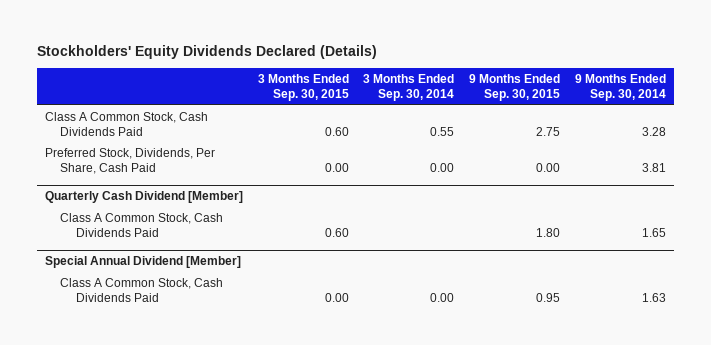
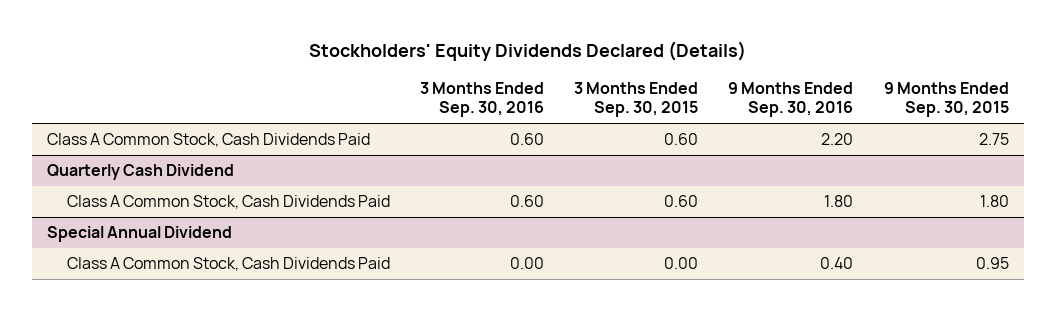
[363,73,455,102] 3 Months Ended Sep. 30, 2014 -> none
[575,73,667,102] 9 Months Ended Sep. 30, 2014 -> none
none -> [420,82,545,118] 3 Months Ended Sep. 30, 2016
none -> [728,82,854,118] 9 Months Ended Sep. 30, 2016
[44,147,215,174] Preferred Stock, Dividends, Per Share, Cash Paid -> none
[44,191,243,204] Quarterly Cash Dividend [Member] -> [47,164,235,181] Quarterly Cash Dividend
[44,256,241,269] Special Annual Dividend [Member] -> [47,226,233,243] Special Annual Dividend

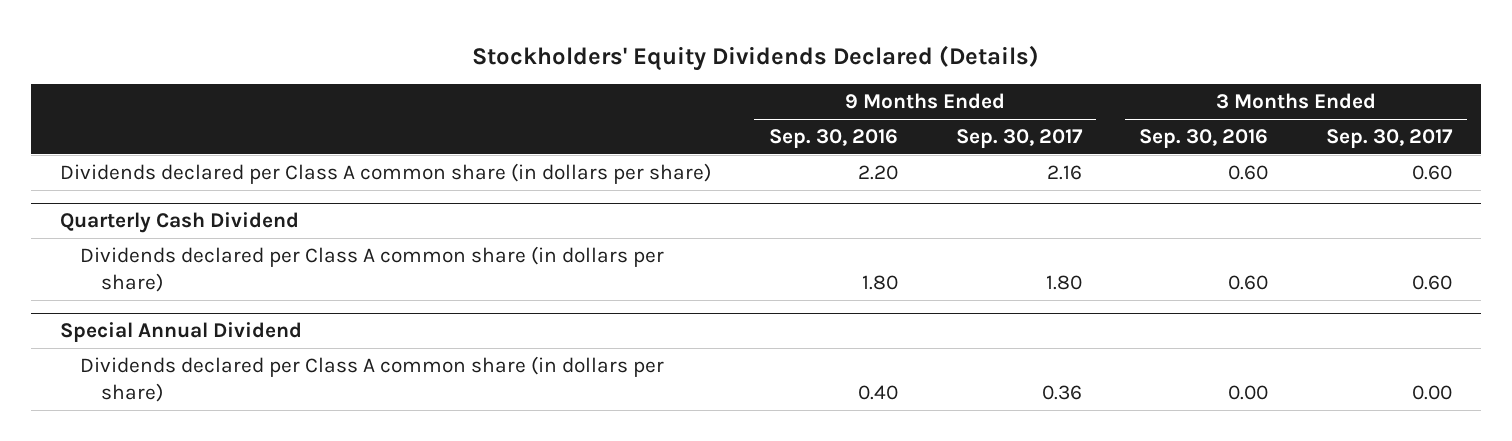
[574,82,699,118] 3 Months Ended Sep. 30, 2015 -> none
[883,82,1009,118] 9 Months Ended Sep. 30, 2015 -> none
none -> [955,129,1083,149] Sep. 30, 2017
none -> [1326,129,1454,149] Sep. 30, 2017
[47,133,371,148] Class A Common Stock, Cash Dividends Paid -> [60,162,712,184] Dividends declared per Class A common share (in dollars per share)
[67,195,391,210] Class A Common Stock, Cash Dividends Paid -> [80,245,665,292] Dividends declared per Class A common share (in dollars per share)
[67,257,391,272] Class A Common Stock, Cash Dividends Paid -> [80,355,665,402] Dividends declared per Class A common share (in dollars per share)

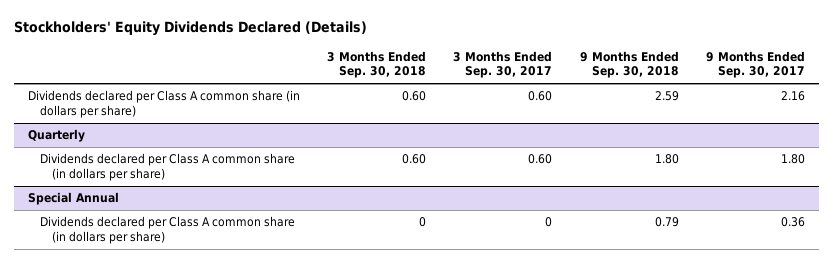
[768,129,898,149] Sep. 30, 2016 -> none
[1139,129,1269,149] Sep. 30, 2016 -> none
none -> [326,50,426,79] 3 Months Ended Sep. 30, 2018
none -> [579,50,679,79] 9 Months Ended Sep. 30, 2018
[60,212,300,234] Quarterly Cash Dividend -> [27,129,85,143] Quarterly
[60,322,303,343] Special Annual Dividend -> [27,192,119,206] Special Annual
[1412,384,1453,400] 0.00 -> [545,217,553,228] 0

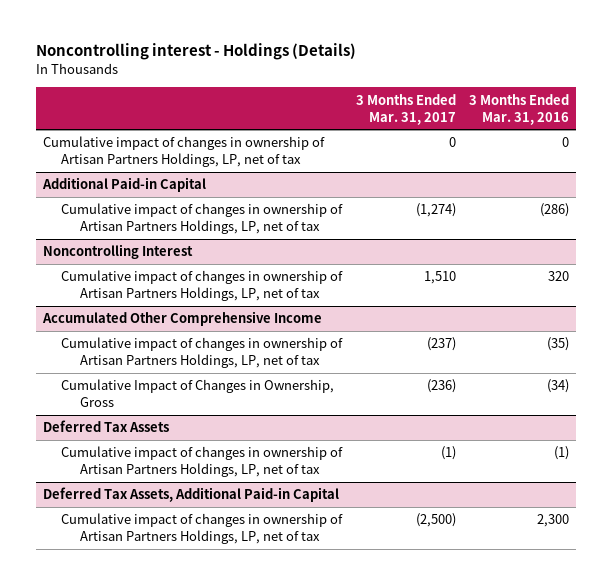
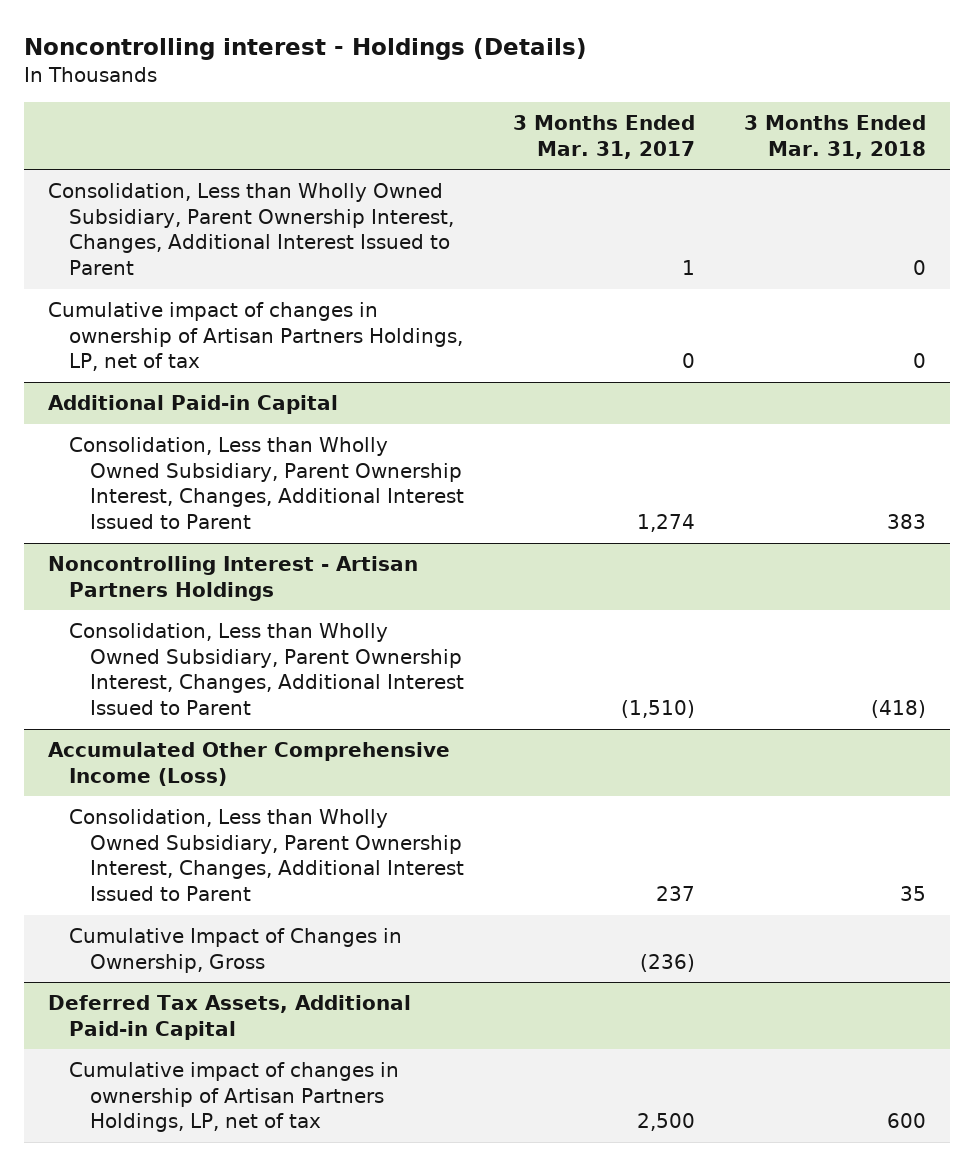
[468,93,569,125] 3 Months Ended Mar. 31, 2016 -> none
none -> [743,114,926,159] 3 Months Ended Mar. 31, 2018
none -> [48,183,455,276] Consolidation, Less than Wholly Owned Subsidiary, Parent Ownership Interest, Changes, Additional Interest Issued to Parent
[61,203,344,235] Cumulative impact of changes in ownership of Artisan Partners Holdings, LP, net of tax -> none
[61,270,344,302] Cumulative impact of changes in ownership of Artisan Partners Holdings, LP, net of tax -> none
[61,337,344,369] Cumulative impact of changes in ownership of Artisan Partners Holdings, LP, net of tax -> none
none -> [69,437,465,530] Consolidation, Less than Wholly Owned Subsidiary, Parent Ownership Interest, Changes, Additional Interest Issued to Parent
[42,244,193,260] Noncontrolling Interest -> [48,556,419,601] Noncontrolling Interest - Artisan Partners Holdings
none -> [69,623,465,716] Consolidation, Less than Wholly Owned Subsidiary, Parent Ownership Interest, Changes, Additional Interest Issued to Parent
[41,311,322,327] Accumulated Other Comprehensive Income -> [48,742,451,786] Accumulated Other Comprehensive Income (Loss)
none -> [69,809,465,902] Consolidation, Less than Wholly Owned Subsidiary, Parent Ownership Interest, Changes, Additional Interest Issued to Parent
[42,420,169,433] Deferred Tax Assets -> none
[61,446,344,478] Cumulative impact of changes in ownership of Artisan Partners Holdings, LP, net of tax -> none
[415,513,456,528] (2,500) -> [637,1113,696,1132] 2,500

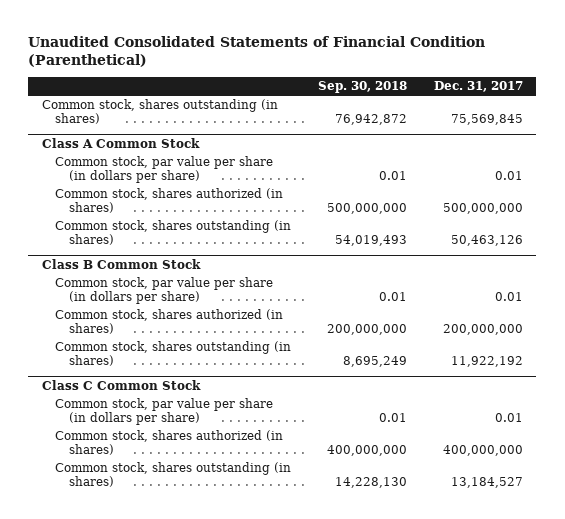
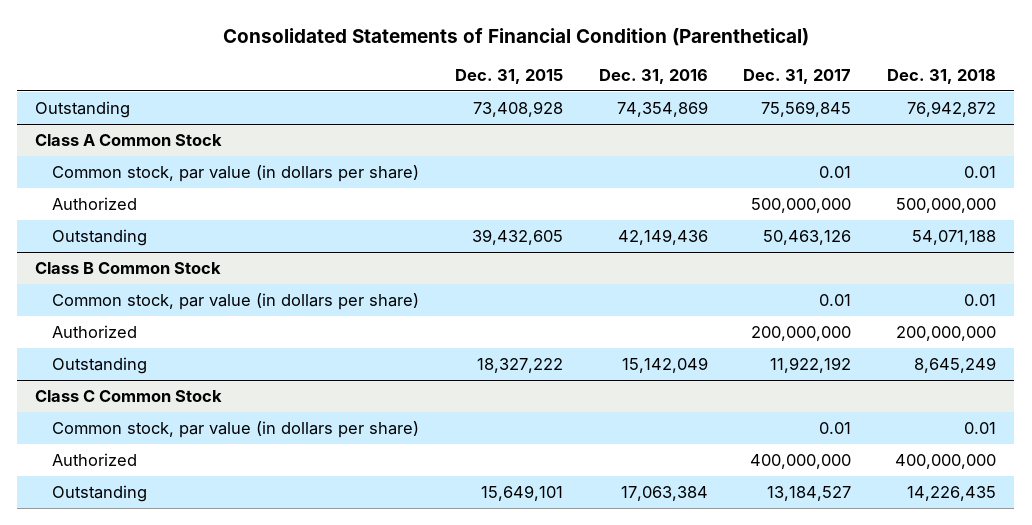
[28,35,486,68] Unaudited Consolidated Statements of Financial Condition (Parenthetical) -> [222,27,809,46] Consolidated Statements of Financial Condition (Parenthetical)
[318,81,408,94] Sep. 30, 2018 -> none
none -> [454,69,563,85] Dec. 31, 2015
none -> [598,69,708,85] Dec. 31, 2016
none -> [887,69,997,85] Dec. 31, 2018
[41,99,278,125] Common stock, shares outstanding (in shares) -> [35,100,131,118] Outstanding
[55,156,274,184] Common stock, par value per share (in dollars per share) -> [51,164,419,182] Common stock, par value (in dollars per share)
[55,188,284,214] Common stock, shares authorized (in shares) -> [51,196,137,210] Authorized
[55,220,292,246] Common stock, shares outstanding (in shares) -> [51,228,147,246] Outstanding
[55,277,274,305] Common stock, par value per share (in dollars per share) -> [51,292,419,310] Common stock, par value (in dollars per share)
[55,309,284,335] Common stock, shares authorized (in shares) -> [51,324,137,338] Authorized
[55,341,292,367] Common stock, shares outstanding (in shares) -> [51,356,147,374] Outstanding
[55,398,274,426] Common stock, par value per share (in dollars per share) -> [51,420,419,438] Common stock, par value (in dollars per share)
[55,430,284,456] Common stock, shares authorized (in shares) -> [51,452,137,466] Authorized
[55,462,292,488] Common stock, shares outstanding (in shares) -> [51,484,147,502] Outstanding

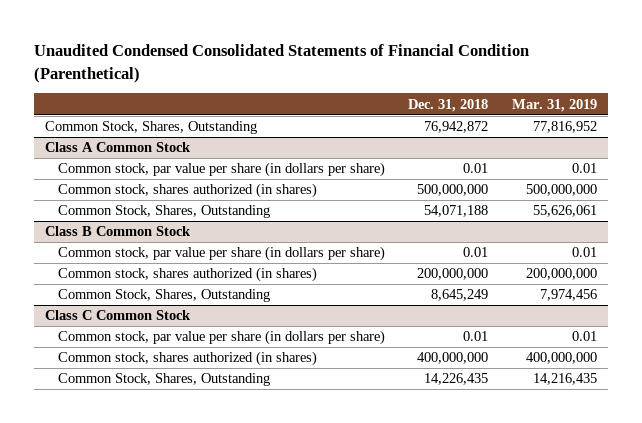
[222,27,809,46] Consolidated Statements of Financial Condition (Parenthetical) -> [33,44,529,83] Unaudited Condensed Consolidated Statements of Financial Condition (Parenthetical)
[454,69,563,85] Dec. 31, 2015 -> none
[598,69,708,85] Dec. 31, 2016 -> none
[743,69,852,85] Dec. 31, 2017 -> none
none -> [511,98,597,112] Mar. 31, 2019
[35,100,131,118] Outstanding -> [45,121,258,135] Common Stock, Shares, Outstanding
[51,164,419,182] Common stock, par value (in dollars per share) -> [58,162,386,178] Common stock, par value per share (in dollars per share)
[51,196,137,210] Authorized -> [58,183,318,199] Common stock, shares authorized (in shares)
[51,228,147,246] Outstanding -> [58,205,271,219] Common Stock, Shares, Outstanding
[51,292,419,310] Common stock, par value (in dollars per share) -> [58,246,386,262] Common stock, par value per share (in dollars per share)
[51,324,137,338] Authorized -> [58,267,318,283] Common stock, shares authorized (in shares)
[51,356,147,374] Outstanding -> [58,289,271,303] Common Stock, Shares, Outstanding
[51,420,419,438] Common stock, par value (in dollars per share) -> [58,330,386,346] Common stock, par value per share (in dollars per share)
[51,452,137,466] Authorized -> [58,351,318,367] Common stock, shares authorized (in shares)
[51,484,147,502] Outstanding -> [58,373,271,387] Common Stock, Shares, Outstanding

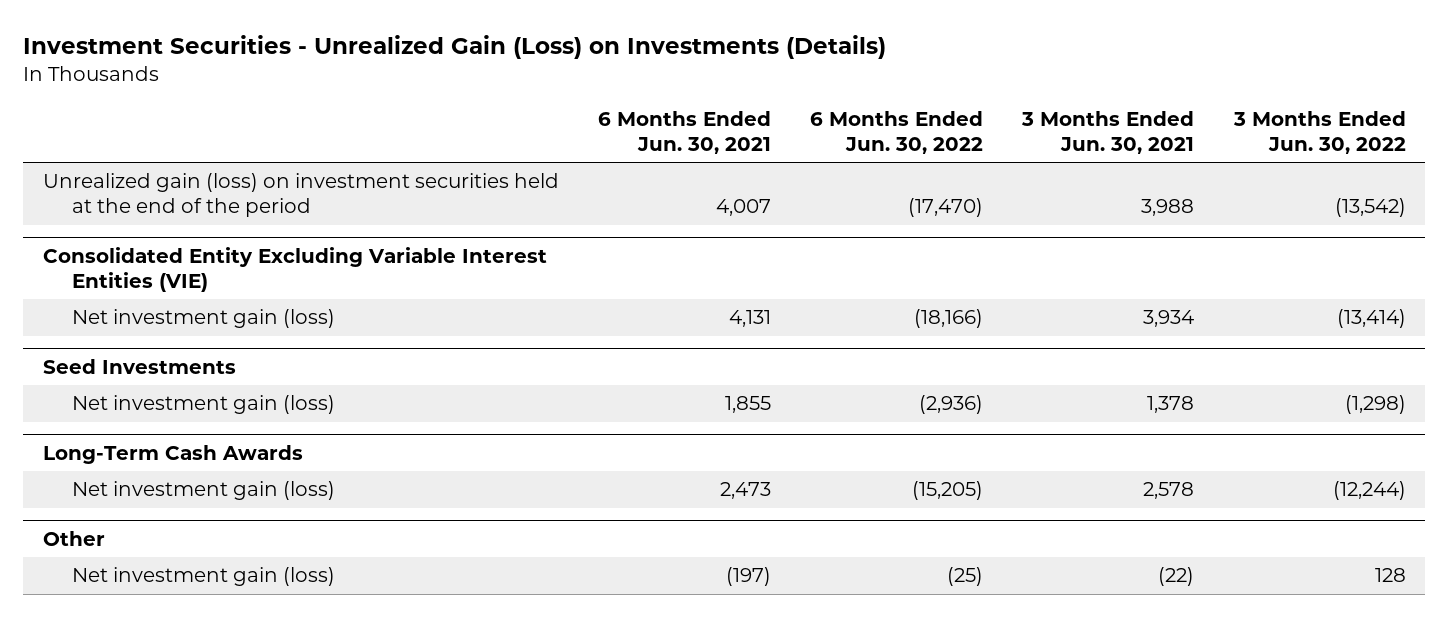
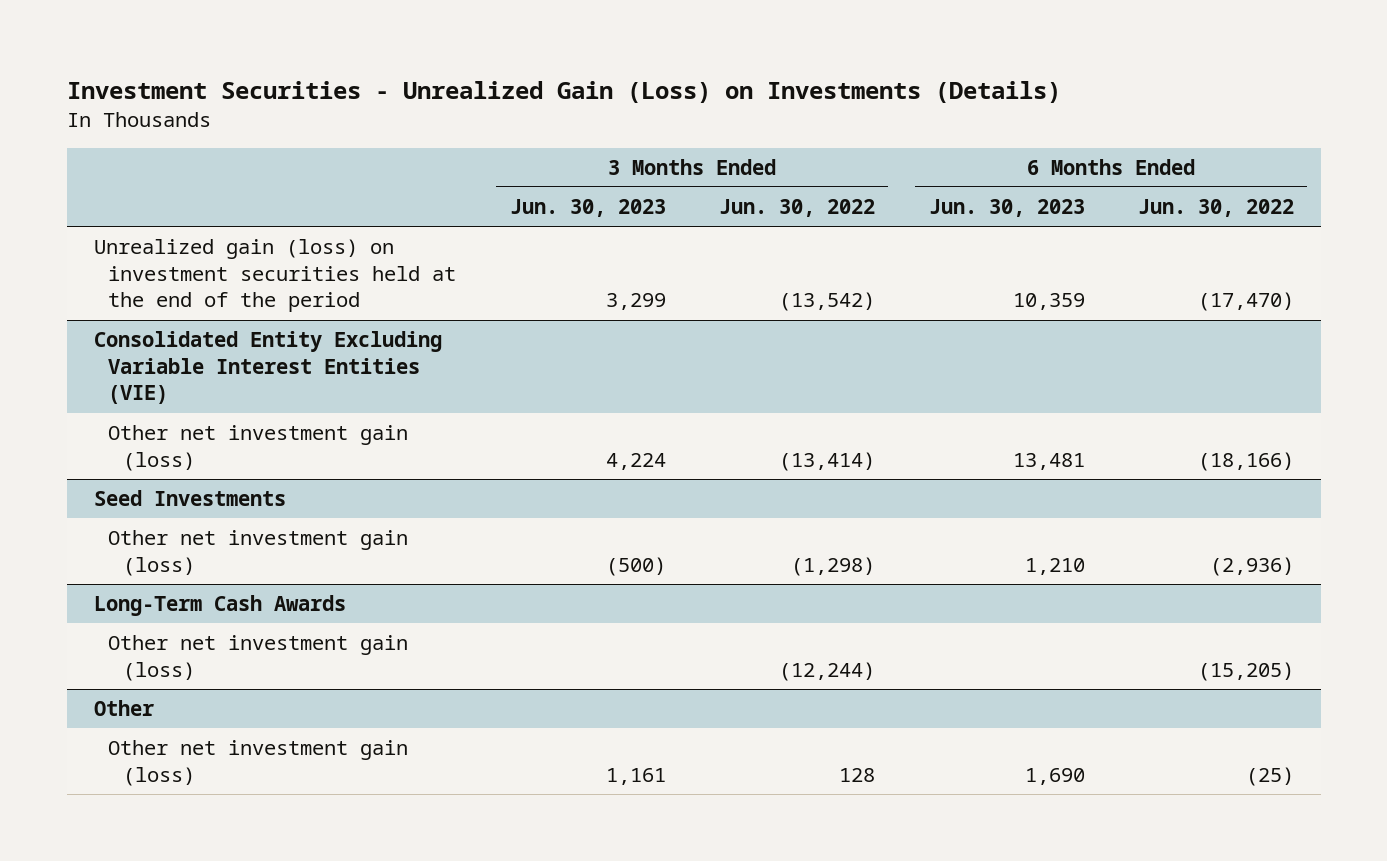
[598,111,772,154] 6 Months Ended Jun. 30, 2021 -> none
[1021,111,1195,154] 3 Months Ended Jun. 30, 2021 -> none
none -> [509,199,666,218] Jun. 30, 2023
none -> [928,199,1085,218] Jun. 30, 2023
[72,309,336,329] Net investment gain (loss) -> [108,425,409,471] Other net investment gain (loss)
[72,395,336,415] Net investment gain (loss) -> [108,530,409,576] Other net investment gain (loss)
[72,481,336,501] Net investment gain (loss) -> [108,635,409,681] Other net investment gain (loss)
[72,567,336,587] Net investment gain (loss) -> [108,740,409,786] Other net investment gain (loss)

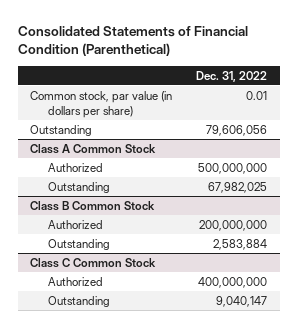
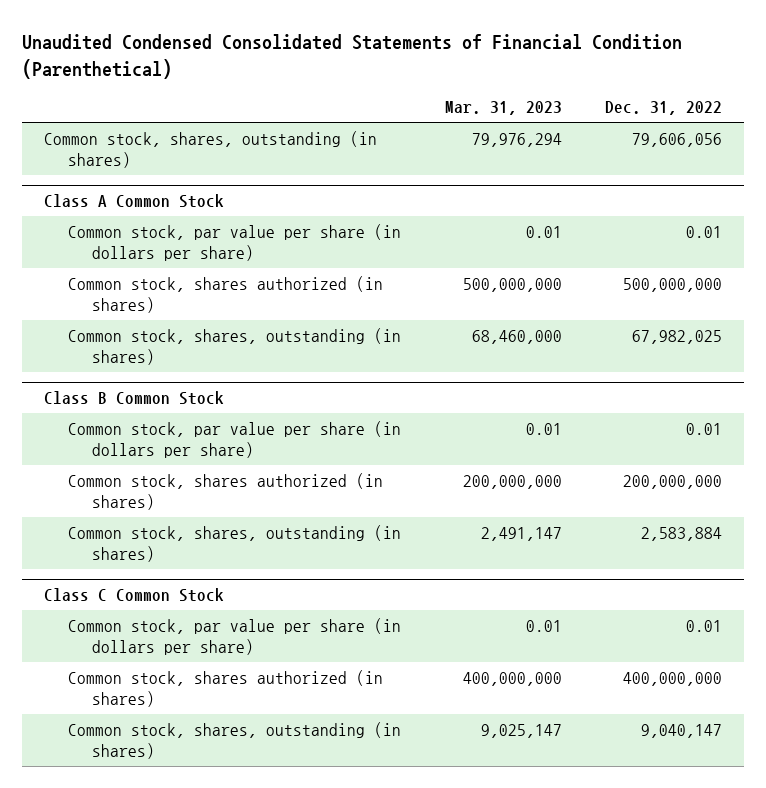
[17,25,248,56] Consolidated Statements of Financial Condition (Parenthetical) -> [22,34,683,79] Unaudited Condensed Consolidated Statements of Financial Condition (Parenthetical)
none -> [444,101,562,116] Mar. 31, 2023
[29,90,172,118] Common stock, par value (in dollars per share) -> none
[29,124,92,136] Outstanding -> [44,130,378,169] Common stock, shares, outstanding (in shares)
none -> [67,223,401,262] Common stock, par value per share (in dollars per share)
[47,162,103,172] Authorized -> [67,275,383,314] Common stock, shares authorized (in shares)
[47,181,110,193] Outstanding -> [67,327,401,366] Common stock, shares, outstanding (in shares)
none -> [67,420,401,459] Common stock, par value per share (in dollars per share)
[47,219,103,229] Authorized -> [67,472,383,511] Common stock, shares authorized (in shares)
[47,238,110,250] Outstanding -> [67,524,401,563] Common stock, shares, outstanding (in shares)
none -> [67,617,401,656] Common stock, par value per share (in dollars per share)
[47,276,103,286] Authorized -> [67,669,383,708] Common stock, shares authorized (in shares)
[47,295,110,307] Outstanding -> [67,721,401,760] Common stock, shares, outstanding (in shares)

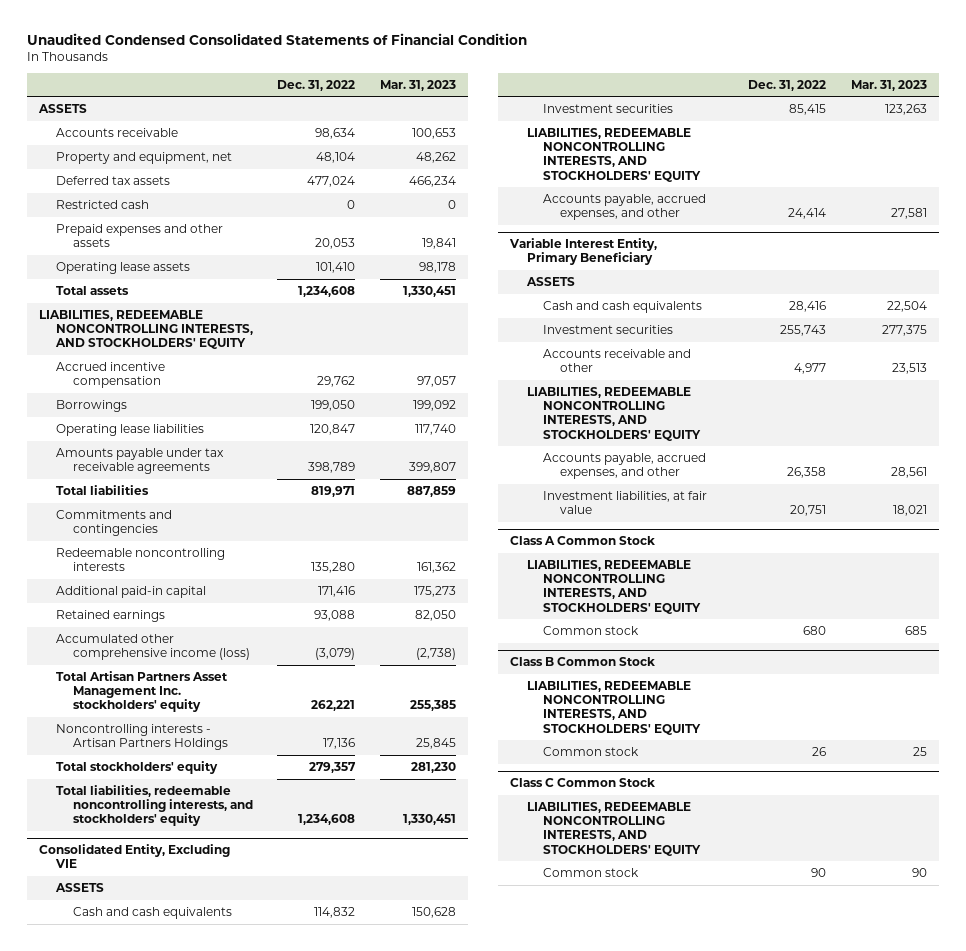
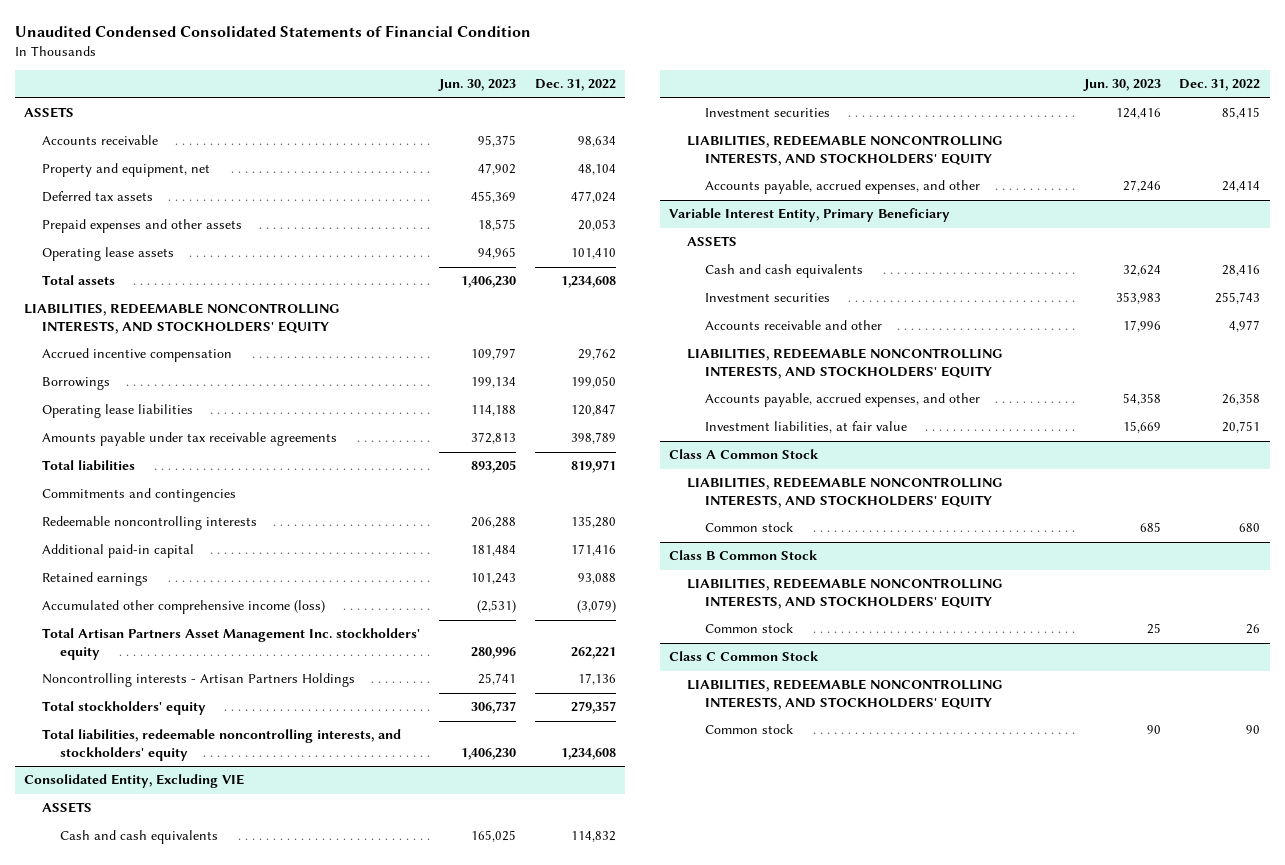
[379,79,456,91] Mar. 31, 2023 -> none
none -> [438,79,517,92] Jun. 30, 2023
[55,199,149,209] Restricted cash -> none

